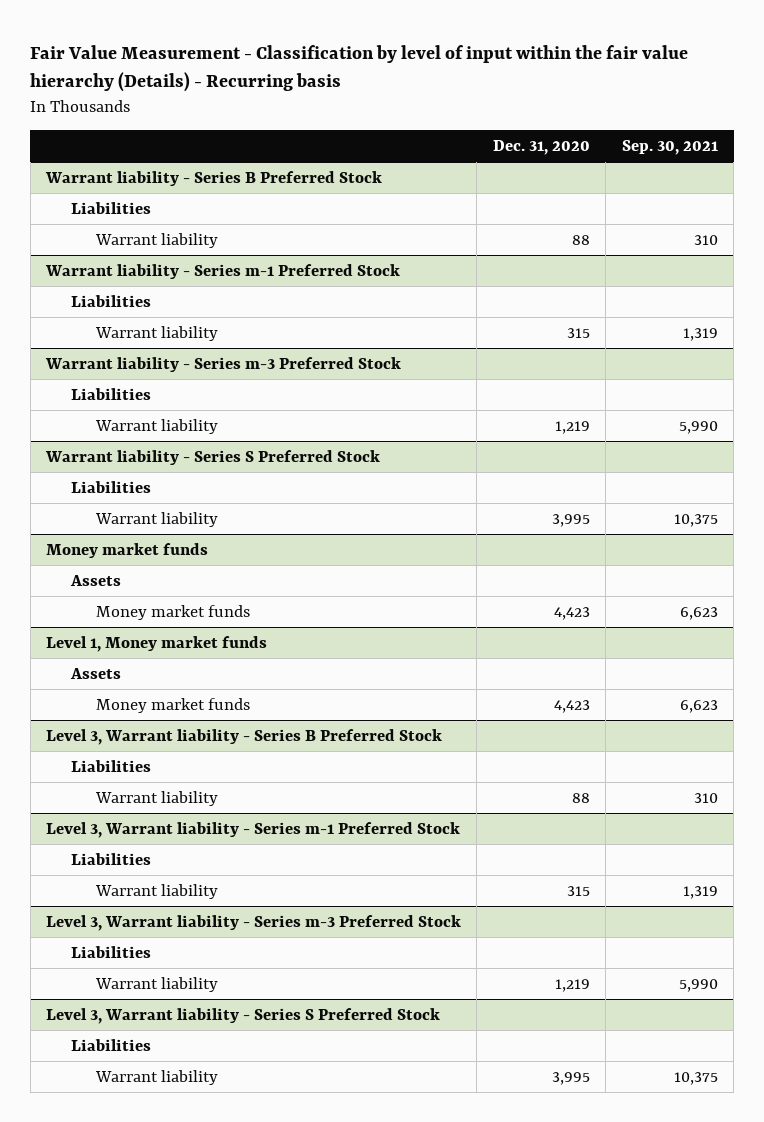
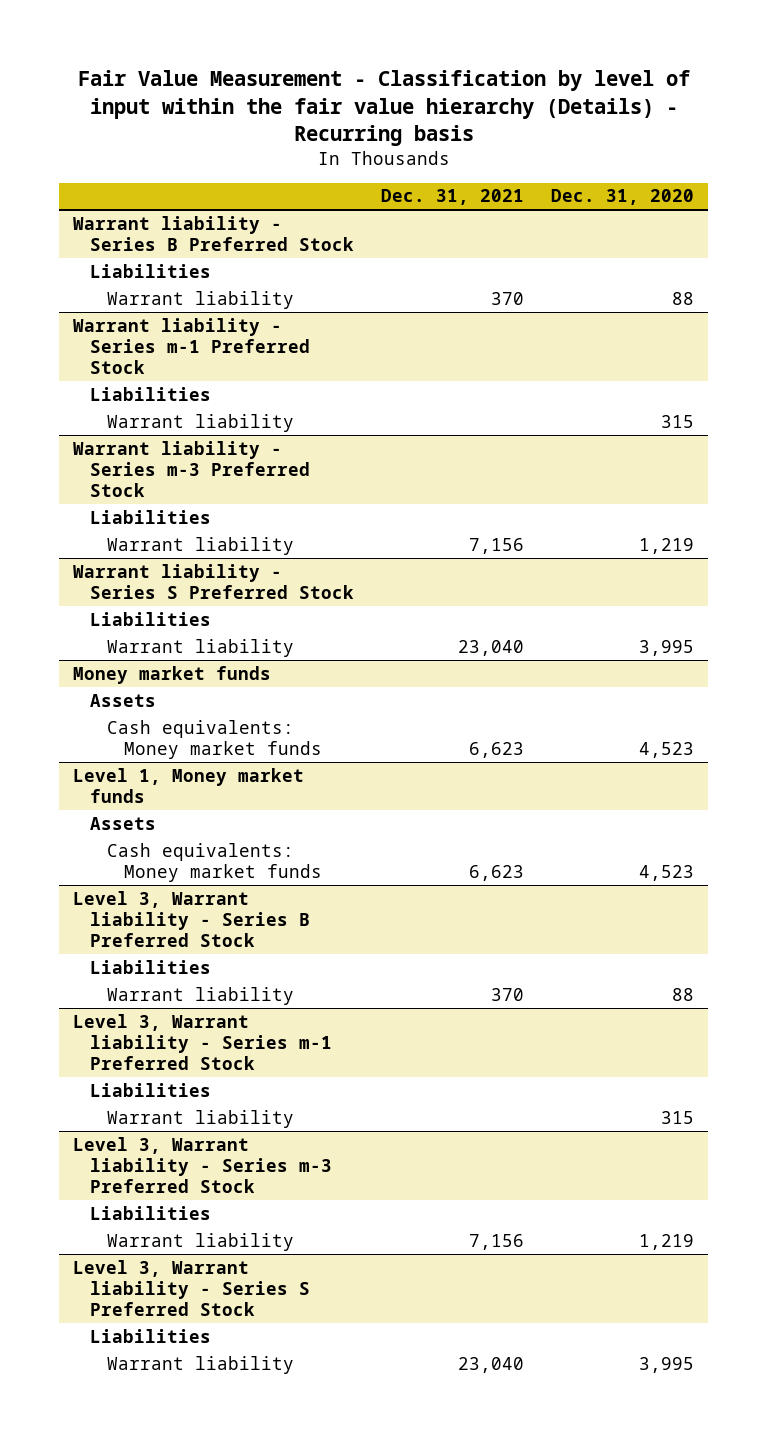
[621,140,718,156] Sep. 30, 2021 -> none
none -> [381,189,525,206] Dec. 31, 2021
[96,604,251,620] Money market funds -> [106,719,322,759] Cash equivalents: Money market funds
[553,606,590,620] 4,423 -> [639,741,695,758] 4,523
[96,697,251,713] Money market funds -> [106,842,322,882] Cash equivalents: Money market funds
[553,699,590,713] 4,423 -> [639,864,695,881] 4,523

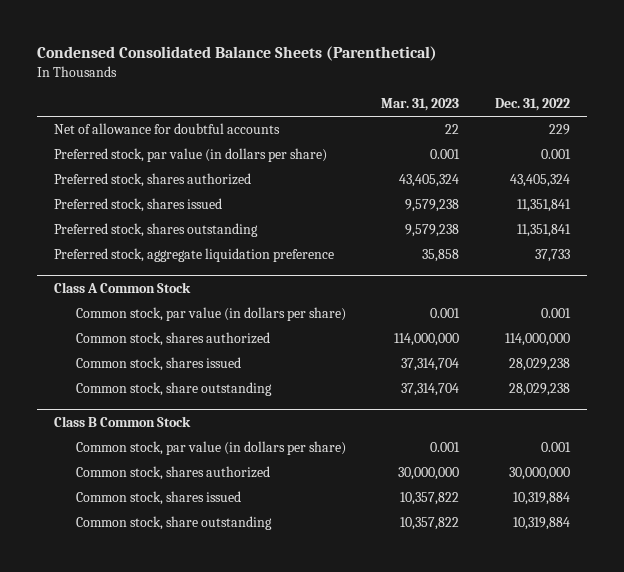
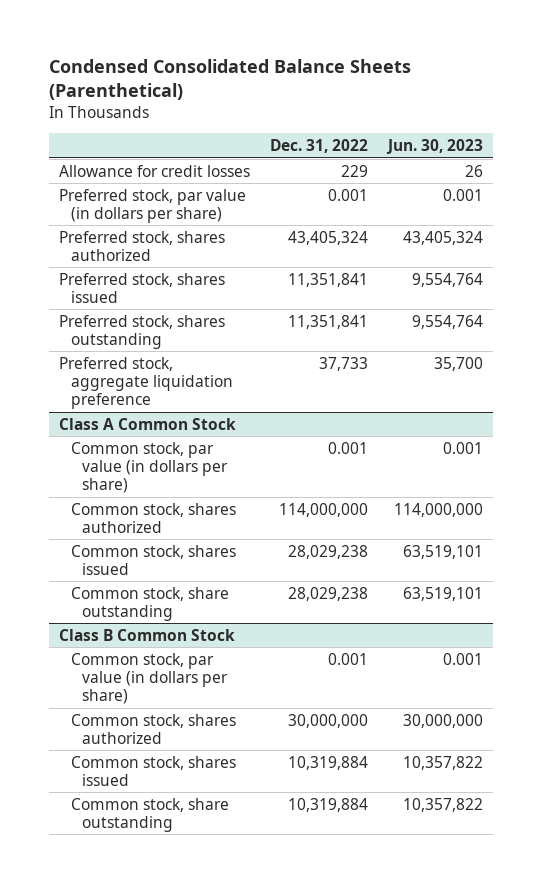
[381,98,460,112] Mar. 31, 2023 -> none
none -> [385,139,483,155] Jun. 30, 2023
[54,123,281,135] Net of allowance for doubtful accounts -> [58,164,250,177] Allowance for credit losses

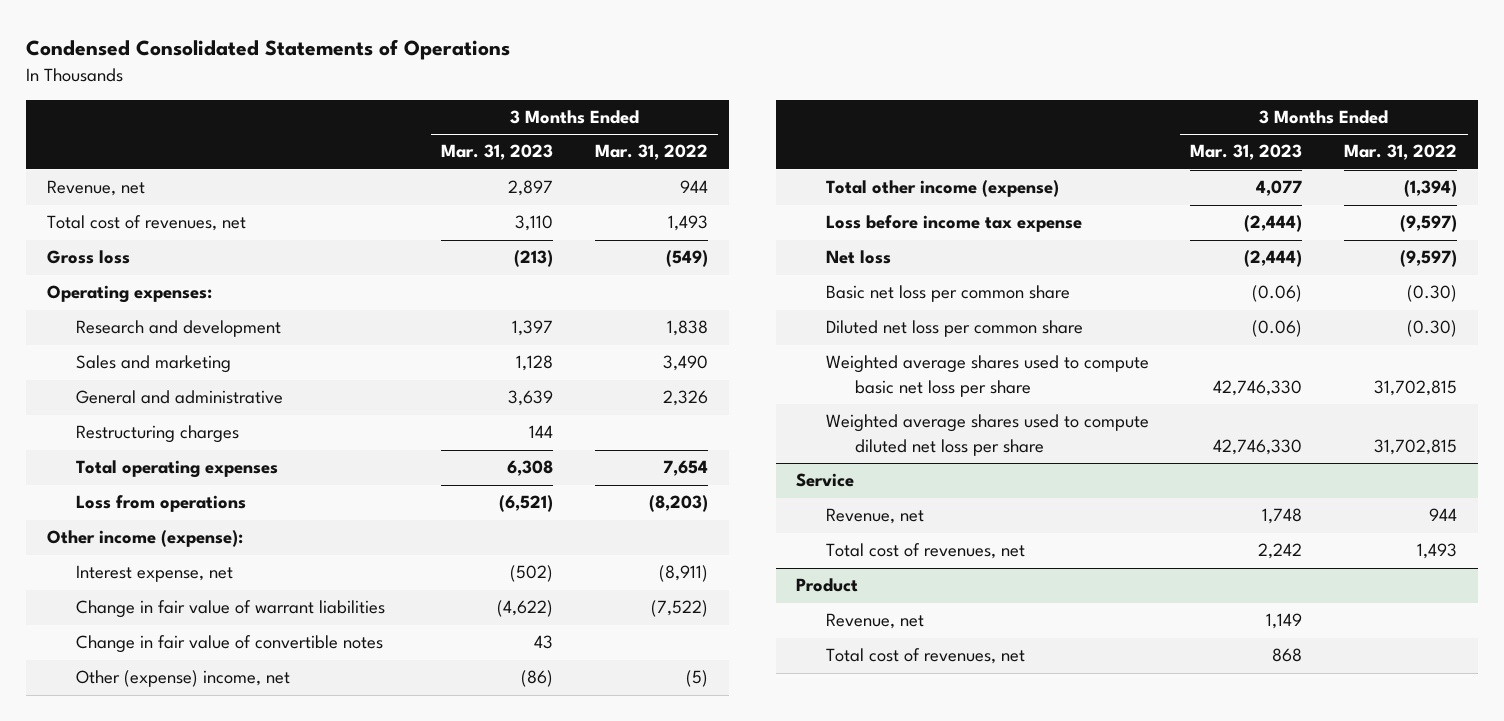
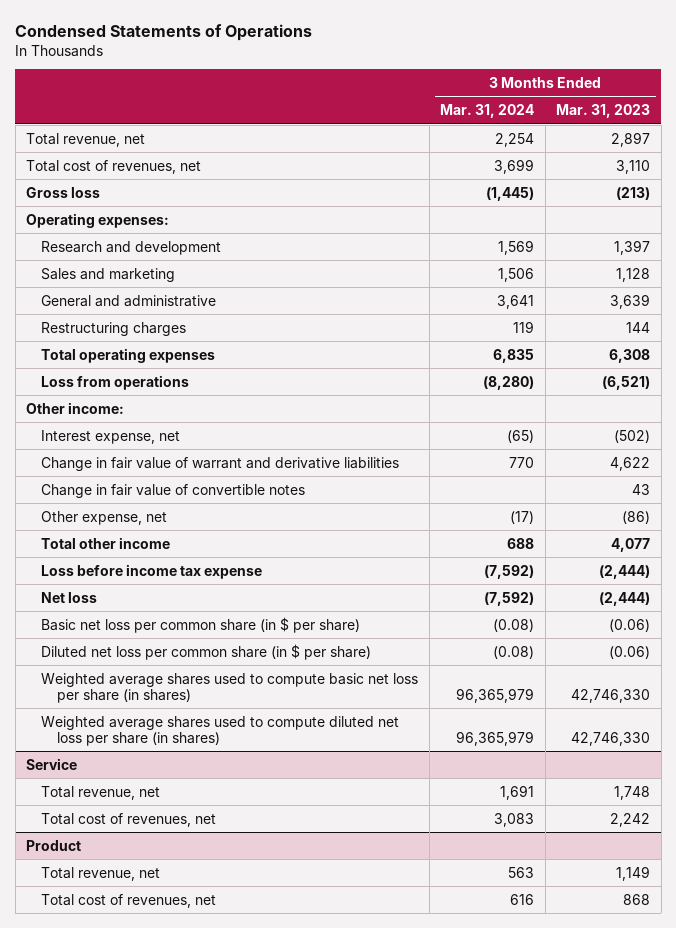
[26,39,511,61] Condensed Consolidated Statements of Operations -> [15,23,313,41] Condensed Statements of Operations
[594,144,708,161] Mar. 31, 2022 -> none
none -> [440,104,535,119] Mar. 31, 2024
[47,180,146,197] Revenue, net -> [26,132,146,147] Total revenue, net
[47,530,244,548] Other income (expense): -> [26,401,125,414] Other income:
[76,600,386,619] Change in fair value of warrant liabilities -> [41,456,400,471] Change in fair value of warrant and derivative liabilities
[497,600,554,618] (4,622) -> [610,456,651,471] 4,622
[76,670,291,688] Other (expense) income, net -> [41,510,168,525] Other expense, net
[825,180,1059,198] Total other income (expense) -> [41,536,171,549] Total other income
[825,285,1070,303] Basic net loss per common share -> [41,616,361,633] Basic net loss per common share (in $ per share)
[825,320,1083,338] Diluted net loss per common share -> [41,643,372,660] Diluted net loss per common share (in $ per share)
[825,355,1149,397] Weighted average shares used to compute basic net loss per share -> [41,672,419,703] Weighted average shares used to compute basic net loss per share (in shares)
[825,414,1149,456] Weighted average shares used to compute diluted net loss per share -> [41,715,400,746] Weighted average shares used to compute diluted net loss per share (in shares)
[825,508,924,525] Revenue, net -> [41,785,161,800] Total revenue, net
[825,613,924,630] Revenue, net -> [41,866,161,881] Total revenue, net

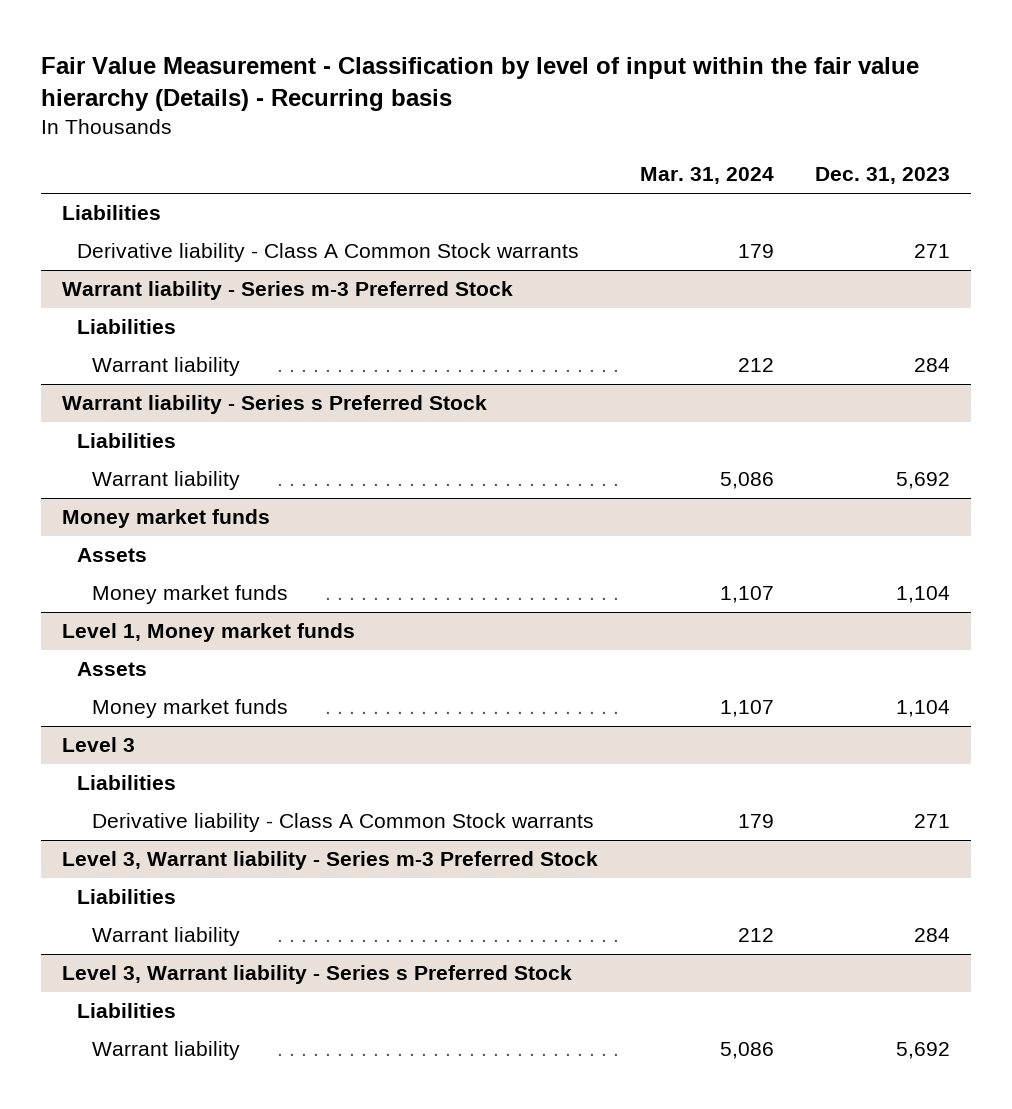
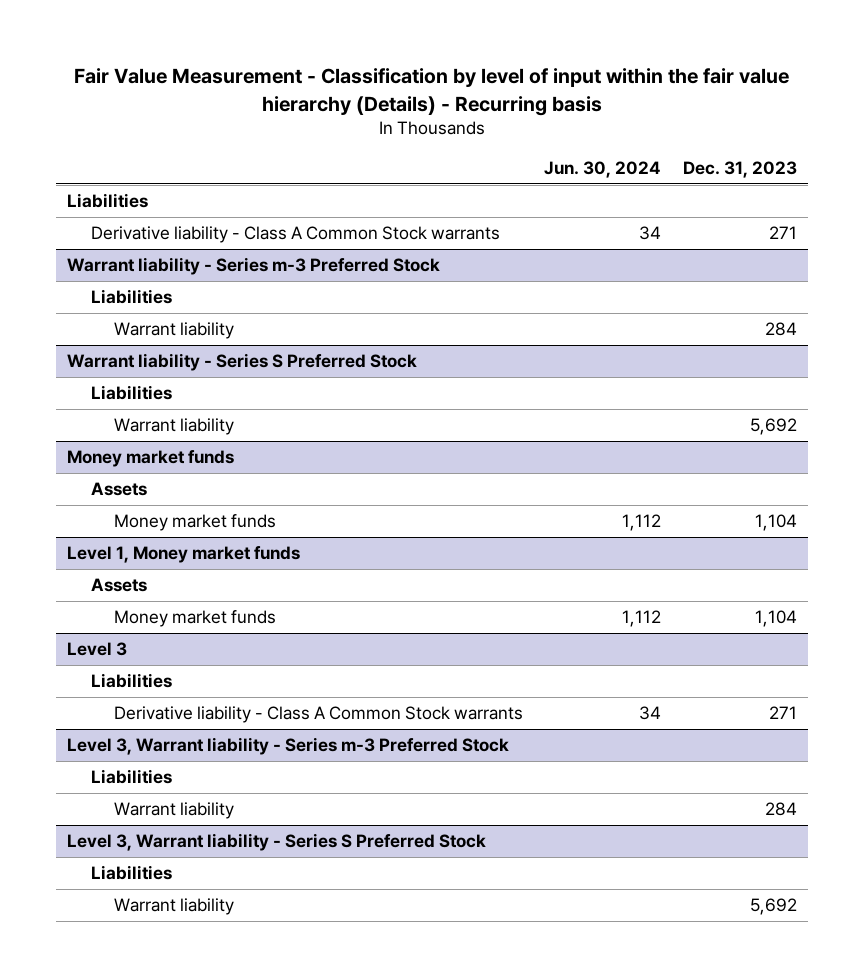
[639,167,774,185] Mar. 31, 2024 -> none
none -> [544,160,662,178] Jun. 30, 2024
[62,395,488,415] Warrant liability - Series s Preferred Stock -> [67,353,418,372] Warrant liability - Series S Preferred Stock
[62,965,573,985] Level 3, Warrant liability - Series s Preferred Stock -> [67,833,487,852] Level 3, Warrant liability - Series S Preferred Stock

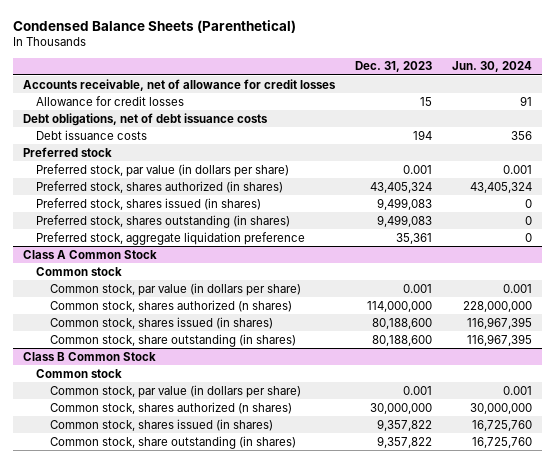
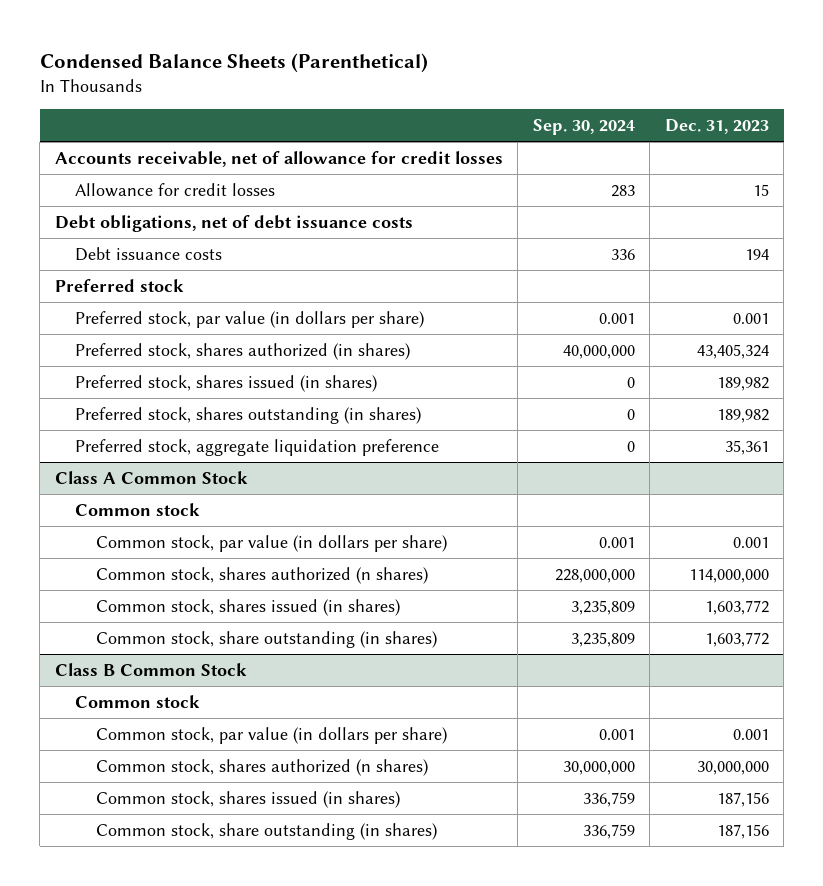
[451,61,532,73] Jun. 30, 2024 -> none
none -> [532,119,635,136] Sep. 30, 2024
[376,197,432,210] 9,499,083 -> [716,376,769,391] 189,982
[376,214,432,227] 9,499,083 -> [716,408,769,423] 189,982
[371,317,432,329] 80,188,600 -> [704,599,769,615] 1,603,772
[371,334,432,346] 80,188,600 -> [704,631,769,647] 1,603,772
[376,418,432,431] 9,357,822 -> [716,791,769,807] 187,156
[376,435,432,448] 9,357,822 -> [716,823,769,839] 187,156

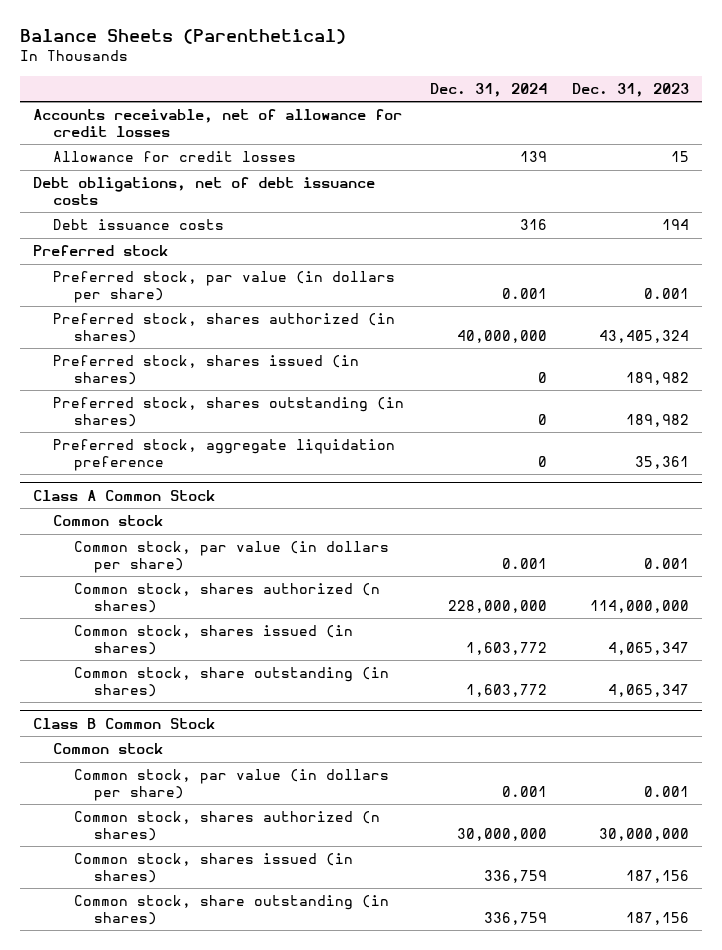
[39,52,428,73] Condensed Balance Sheets (Parenthetical) -> [20,29,347,45] Balance Sheets (Parenthetical)
[532,119,635,136] Sep. 30, 2024 -> none
none -> [429,82,547,97] Dec. 31, 2024
[704,599,769,615] 1,603,772 -> [608,641,690,655] 4,065,347
[704,631,769,647] 1,603,772 -> [608,683,690,697] 4,065,347

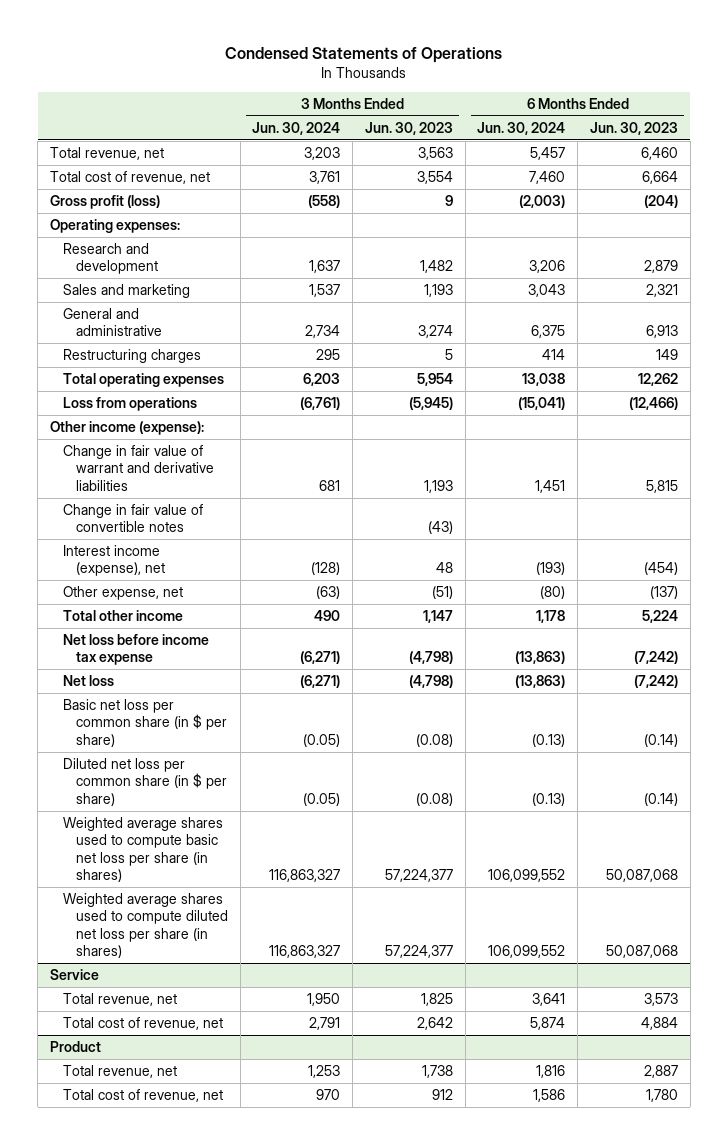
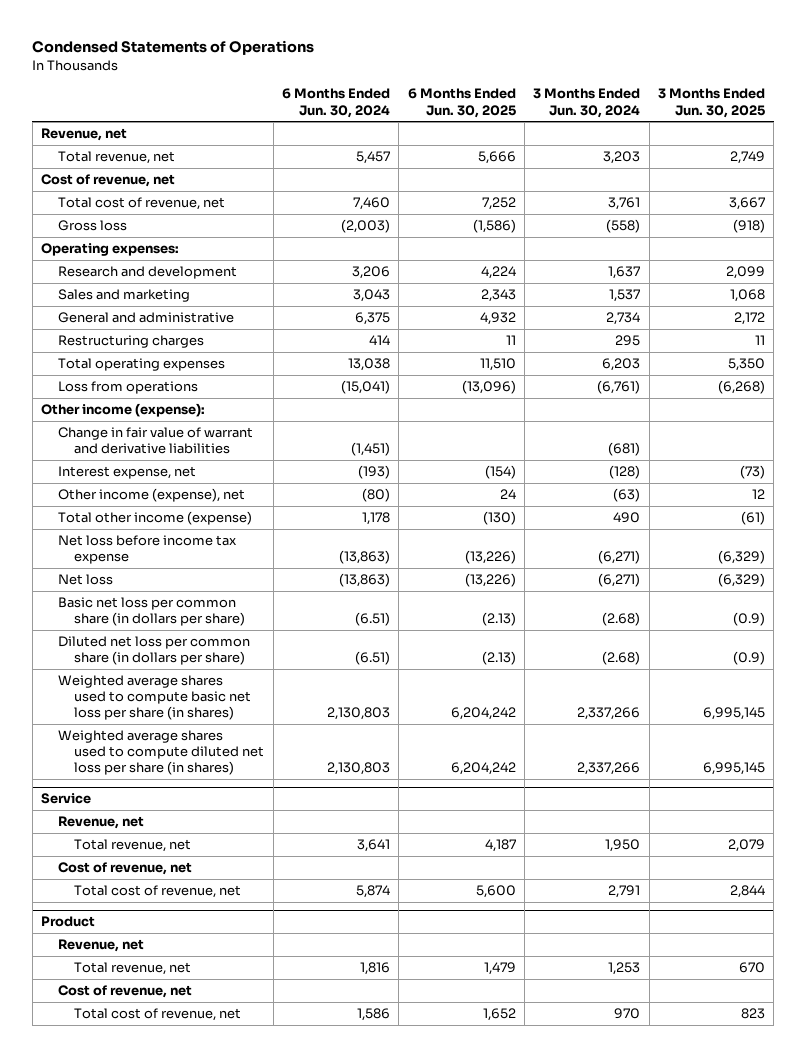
[364,121,453,135] Jun. 30, 2023 -> none
[589,121,678,135] Jun. 30, 2023 -> none
none -> [407,88,516,118] 6 Months Ended Jun. 30, 2025
none -> [657,88,765,118] 3 Months Ended Jun. 30, 2025
none -> [41,128,128,142] Revenue, net
none -> [41,174,176,188] Cost of revenue, net
[49,195,160,210] Gross profit (loss) -> [57,220,127,232] Gross loss
[62,504,203,533] Change in fair value of convertible notes -> none
[319,479,341,491] 681 -> [608,442,641,457] (681)
[535,479,566,493] 1,451 -> [351,442,391,457] (1,451)
[62,545,165,577] Interest income (expense), net -> [57,466,196,480] Interest expense, net
[62,586,183,601] Other expense, net -> [57,488,245,503] Other income (expense), net
[62,610,183,622] Total other income -> [57,511,252,526] Total other income (expense)
[62,699,227,747] Basic net loss per common share (in $ per share) -> [57,597,246,627] Basic net loss per common share (in dollars per share)
[303,733,341,747] (0.05) -> [602,612,641,627] (2.68)
[532,733,566,747] (0.13) -> [355,612,391,627] (6.51)
[62,758,227,806] Diluted net loss per common share (in $ per share) -> [57,636,250,666] Diluted net loss per common share (in dollars per share)
[303,792,341,806] (0.05) -> [602,651,641,666] (2.68)
[532,792,566,806] (0.13) -> [355,651,391,666] (6.51)
[269,868,341,882] 116,863,327 -> [577,707,641,721] 2,337,266
[488,868,566,882] 106,099,552 -> [327,707,391,721] 2,130,803
[269,944,341,958] 116,863,327 -> [577,762,641,776] 2,337,266
[488,944,566,958] 106,099,552 -> [327,762,391,776] 2,130,803
none -> [57,816,144,830] Revenue, net
none -> [57,862,192,876] Cost of revenue, net
none -> [57,939,144,953] Revenue, net
none -> [57,985,192,999] Cost of revenue, net

